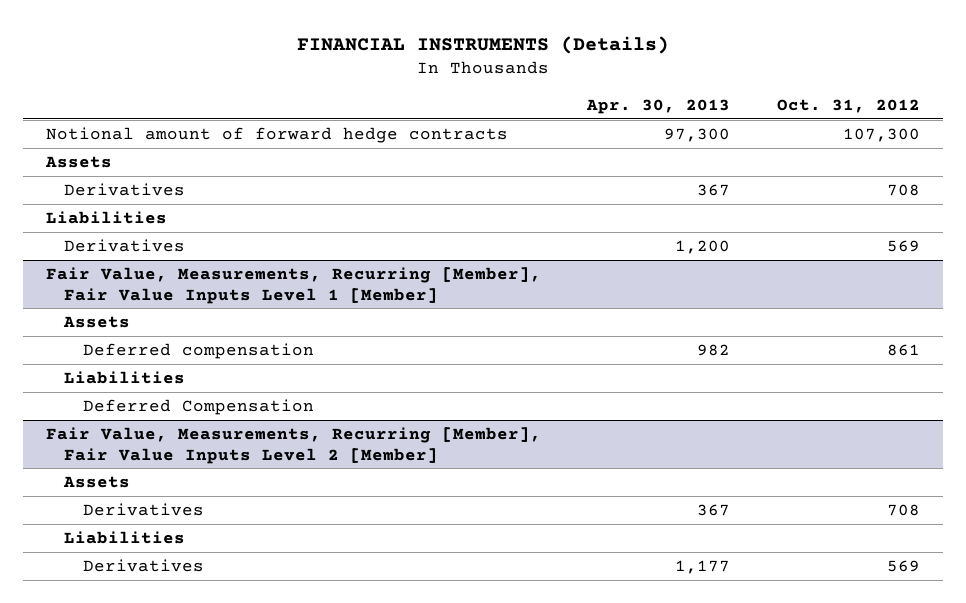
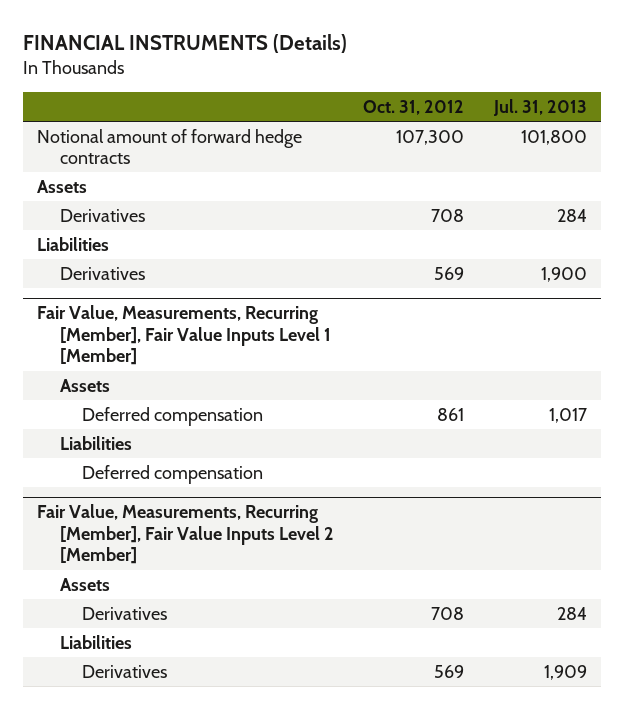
[586,98,731,114] Apr. 30, 2013 -> none
none -> [492,98,587,116] Jul. 31, 2013
[82,398,314,415] Deferred Compensation -> [82,464,264,484] Deferred compensation

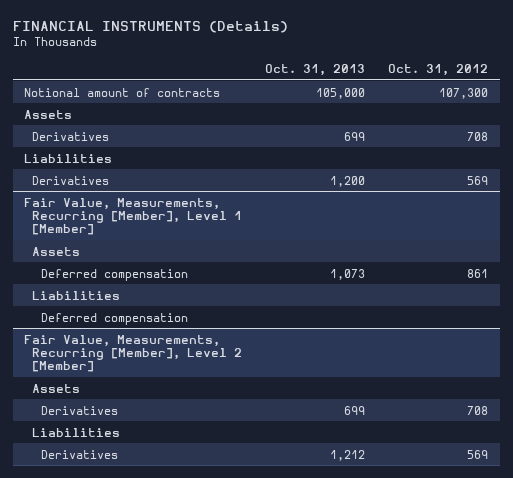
[492,98,587,116] Jul. 31, 2013 -> none
none -> [265,63,366,76] Oct. 31, 2013
[37,128,303,165] Notional amount of forward hedge contracts -> [24,87,221,97] Notional amount of contracts
[37,305,331,366] Fair Value, Measurements, Recurring [Member], Fair Value Inputs Level 1 [Member] -> [24,197,243,236] Fair Value, Measurements, Recurring [Member], Level 1 [Member]
[37,504,334,565] Fair Value, Measurements, Recurring [Member], Fair Value Inputs Level 2 [Member] -> [24,334,243,373] Fair Value, Measurements, Recurring [Member], Level 2 [Member]

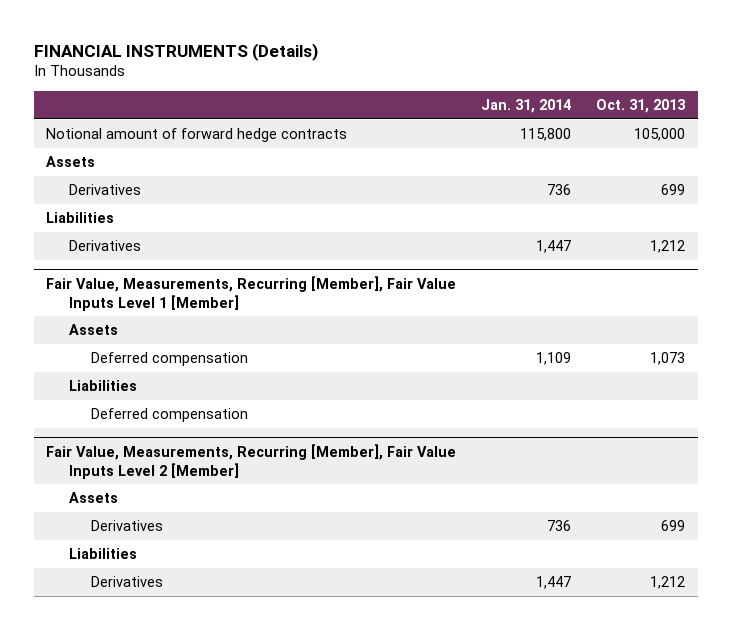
[388,63,489,76] Oct. 31, 2012 -> none
none -> [481,99,572,114] Jan. 31, 2014
[24,87,221,97] Notional amount of contracts -> [46,128,348,143] Notional amount of forward hedge contracts
[330,175,366,187] 1,200 -> [650,240,686,254] 1,212
[24,197,243,236] Fair Value, Measurements, Recurring [Member], Level 1 [Member] -> [46,275,457,311] Fair Value, Measurements, Recurring [Member], Fair Value Inputs Level 1 [Member]
[24,334,243,373] Fair Value, Measurements, Recurring [Member], Level 2 [Member] -> [46,443,457,479] Fair Value, Measurements, Recurring [Member], Fair Value Inputs Level 2 [Member]

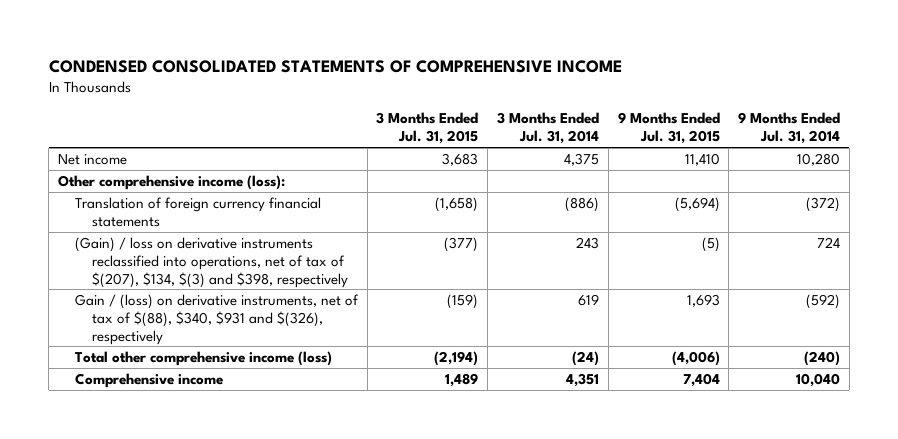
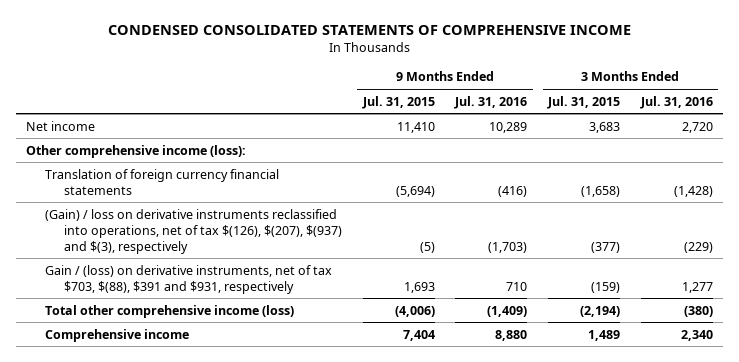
[496,112,599,145] 3 Months Ended Jul. 31, 2014 -> none
[738,112,841,145] 9 Months Ended Jul. 31, 2014 -> none
none -> [454,95,528,109] Jul. 31, 2016
none -> [639,95,713,109] Jul. 31, 2016
[74,236,348,288] (Gain) / loss on derivative instruments reclassified into operations, net of tax of $(207), $134, $(3) and $398, respectively -> [45,208,342,254] (Gain) / loss on derivative instruments reclassified into operations, net of tax $(126), $(207), $(937) and $(3), respectively
[74,293,359,345] Gain / (loss) on derivative instruments, net of tax of $(88), $340, $931 and $(326), respectively -> [45,264,333,294] Gain / (loss) on derivative instruments, net of tax $703, $(88), $391 and $931, respectively

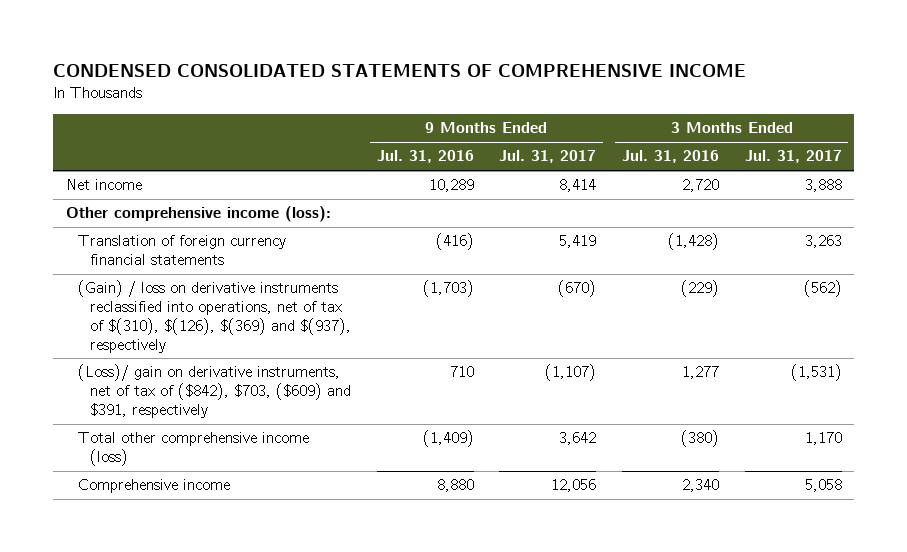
[361,95,435,109] Jul. 31, 2015 -> none
[547,95,621,109] Jul. 31, 2015 -> none
none -> [499,150,597,164] Jul. 31, 2017
none -> [744,150,842,164] Jul. 31, 2017
[45,208,342,254] (Gain) / loss on derivative instruments reclassified into operations, net of tax $(126), $(207), $(937) and $(3), respectively -> [77,280,351,353] (Gain) / loss on derivative instruments reclassified into operations, net of tax of $(310), $(126), $(369) and $(937), respectively
[45,264,333,294] Gain / (loss) on derivative instruments, net of tax $703, $(88), $391 and $931, respectively -> [77,364,351,419] (Loss)/ gain on derivative instruments, net of tax of ($842), $703, ($609) and $391, respectively

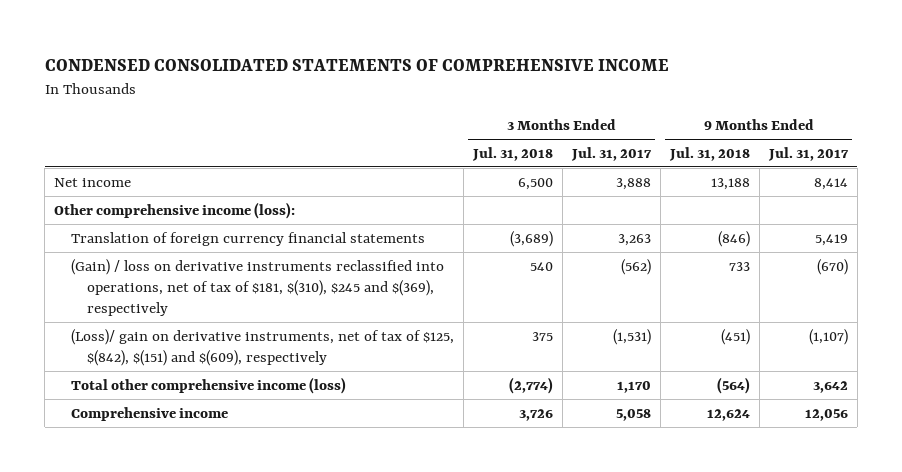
[376,150,474,164] Jul. 31, 2016 -> none
[621,150,719,164] Jul. 31, 2016 -> none
none -> [471,146,553,161] Jul. 31, 2018
none -> [668,146,750,161] Jul. 31, 2018
[77,280,351,353] (Gain) / loss on derivative instruments reclassified into operations, net of tax of $(310), $(126), $(369) and $(937), respectively -> [70,258,444,317] (Gain) / loss on derivative instruments reclassified into operations, net of tax of $181, $(310), $245 and $(369), respectively
[77,364,351,419] (Loss)/ gain on derivative instruments, net of tax of ($842), $703, ($609) and $391, respectively -> [70,328,454,366] (Loss)/ gain on derivative instruments, net of tax of $125, $(842), $(151) and $(609), respectively

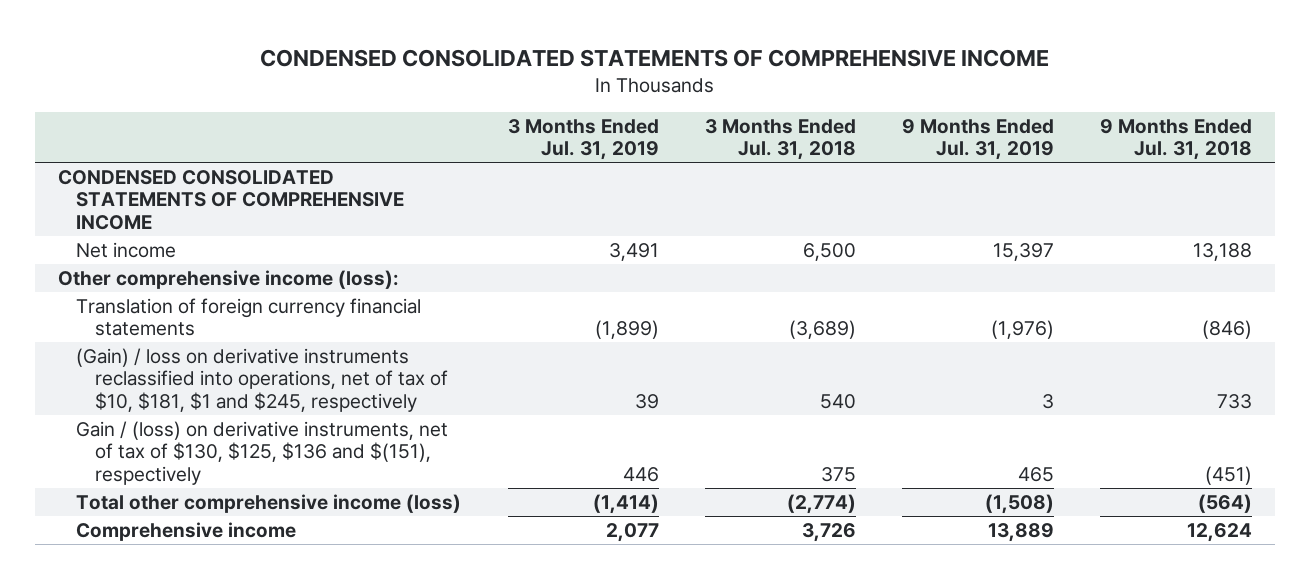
[570,146,652,161] Jul. 31, 2017 -> none
[767,146,849,161] Jul. 31, 2017 -> none
none -> [507,118,659,161] 3 Months Ended Jul. 31, 2019
none -> [901,118,1054,161] 9 Months Ended Jul. 31, 2019
none -> [58,169,405,231] CONDENSED CONSOLIDATED STATEMENTS OF COMPREHENSIVE INCOME
[70,258,444,317] (Gain) / loss on derivative instruments reclassified into operations, net of tax of $181, $(310), $245 and $(369), respectively -> [76,347,448,413] (Gain) / loss on derivative instruments reclassified into operations, net of tax of $10, $181, $1 and $245, respectively
[70,328,454,366] (Loss)/ gain on derivative instruments, net of tax of $125, $(842), $(151) and $(609), respectively -> [76,420,449,486] Gain / (loss) on derivative instruments, net of tax of $130, $125, $136 and $(151), respectively

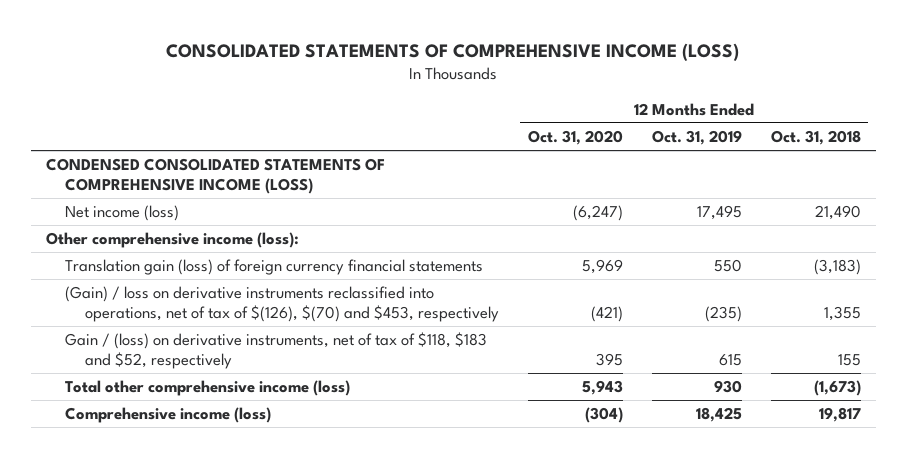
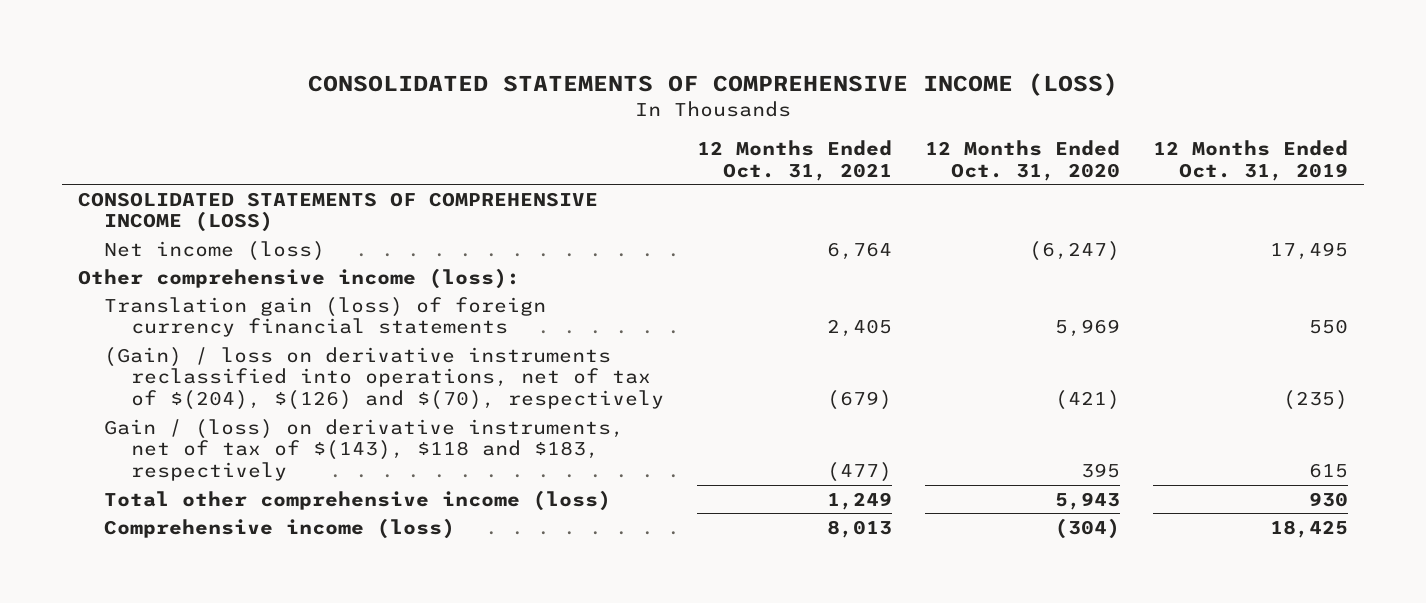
[771,130,862,146] Oct. 31, 2018 -> none
none -> [696,139,892,181] 12 Months Ended Oct. 31, 2021
[45,158,385,195] CONDENSED CONSOLIDATED STATEMENTS OF COMPREHENSIVE INCOME (LOSS) -> [78,191,599,233] CONSOLIDATED STATEMENTS OF COMPREHENSIVE INCOME (LOSS)
[65,286,499,323] (Gain) / loss on derivative instruments reclassified into operations, net of tax of $(126), $(70) and $453, respectively -> [104,346,664,411] (Gain) / loss on derivative instruments reclassified into operations, net of tax of $(204), $(126) and $(70), respectively
[65,332,488,370] Gain / (loss) on derivative instruments, net of tax of $118, $183 and $52, respectively -> [104,418,625,482] Gain / (loss) on derivative instruments, net of tax of $(143), $118 and $183, respectively

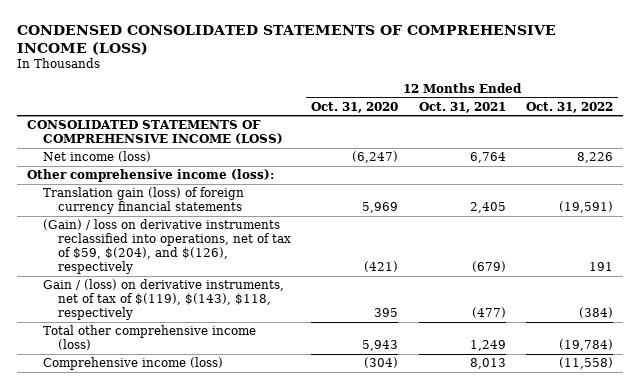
[307,72,1118,96] CONSOLIDATED STATEMENTS OF COMPREHENSIVE INCOME (LOSS) -> [16,24,556,55] CONDENSED CONSOLIDATED STATEMENTS OF COMPREHENSIVE INCOME (LOSS)
[1152,139,1348,181] 12 Months Ended Oct. 31, 2019 -> none
none -> [526,101,614,113] Oct. 31, 2022
[104,346,664,411] (Gain) / loss on derivative instruments reclassified into operations, net of tax of $(204), $(126) and $(70), respectively -> [42,218,292,275] (Gain) / loss on derivative instruments reclassified into operations, net of tax of $59, $(204), and $(126), respectively
[104,418,625,482] Gain / (loss) on derivative instruments, net of tax of $(143), $118 and $183, respectively -> [42,278,284,321] Gain / (loss) on derivative instruments, net of tax of $(119), $(143), $118, respectively

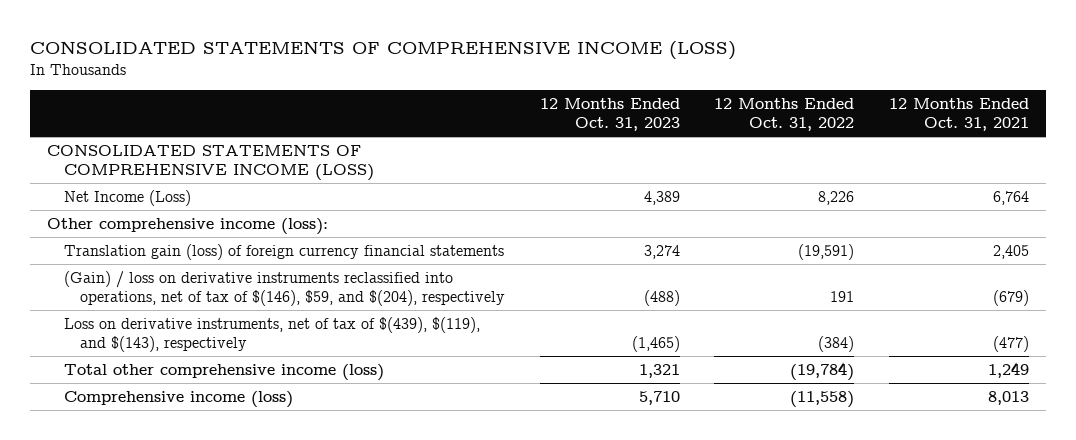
[16,24,556,55] CONDENSED CONSOLIDATED STATEMENTS OF COMPREHENSIVE INCOME (LOSS) -> [30,41,737,61] CONSOLIDATED STATEMENTS OF COMPREHENSIVE INCOME (LOSS)
[311,101,399,113] Oct. 31, 2020 -> none
none -> [539,97,680,132] 12 Months Ended Oct. 31, 2023
[42,150,151,162] Net income (loss) -> [63,189,191,206] Net Income (Loss)
[42,218,292,275] (Gain) / loss on derivative instruments reclassified into operations, net of tax of $59, $(204), and $(126), respectively -> [63,270,506,306] (Gain) / loss on derivative instruments reclassified into operations, net of tax of $(146), $59, and $(204), respectively
[42,278,284,321] Gain / (loss) on derivative instruments, net of tax of $(119), $(143), $118, respectively -> [63,316,480,352] Loss on derivative instruments, net of tax of $(439), $(119), and $(143), respectively

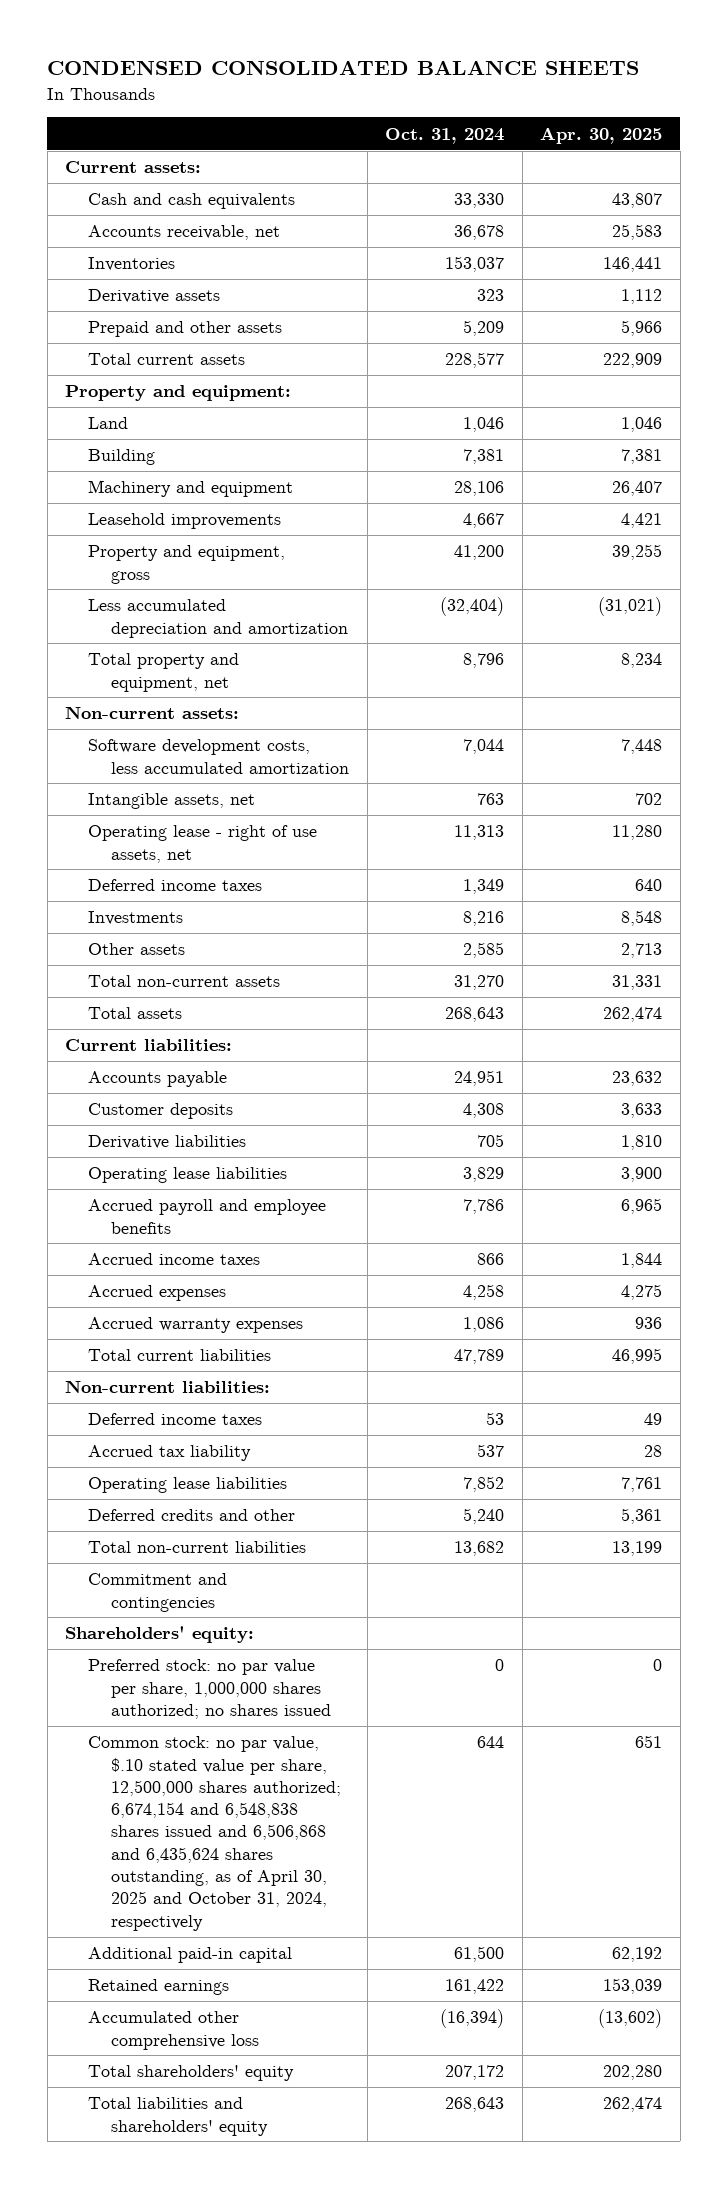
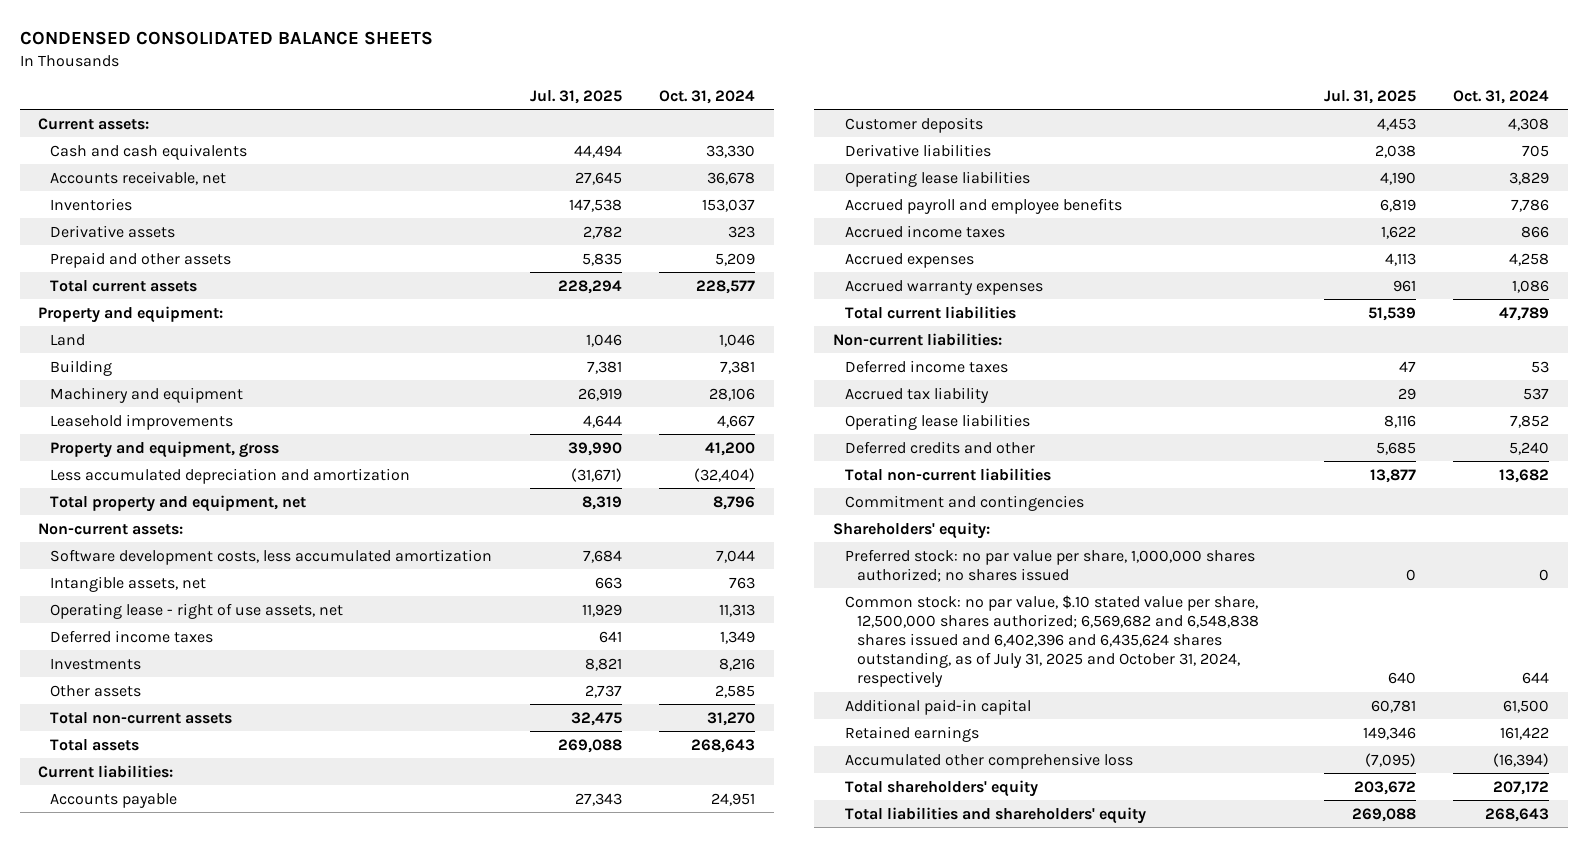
[540,126,663,144] Apr. 30, 2025 -> none
none -> [529,89,622,104] Jul. 31, 2025
[88,1736,342,1931] Common stock: no par value, $.10 stated value per share, 12,500,000 shares authorized; 6,674,154 and 6,548,838 shares issued and 6,506,868 and 6,435,624 shares outstanding, as of April 30, 2025 and October 31, 2024, respectively -> [844,594,1259,688] Common stock: no par value, $.10 stated value per share, 12,500,000 shares authorized; 6,569,682 and 6,548,838 shares issued and 6,402,396 and 6,435,624 shares outstanding, as of July 31, 2025 and October 31, 2024, respectively

